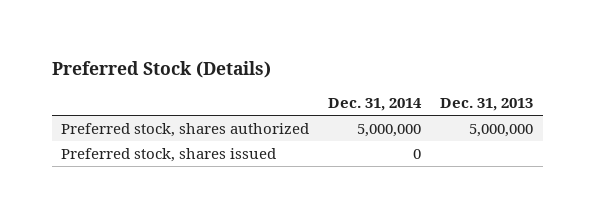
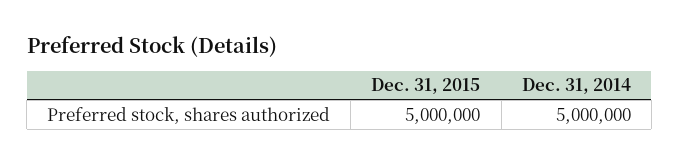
[440,98,534,112] Dec. 31, 2013 -> none
none -> [371,78,481,95] Dec. 31, 2015
[61,147,277,162] Preferred stock, shares issued -> none

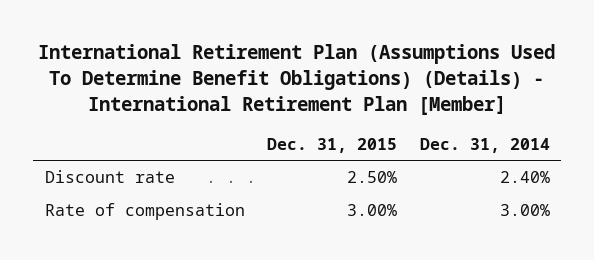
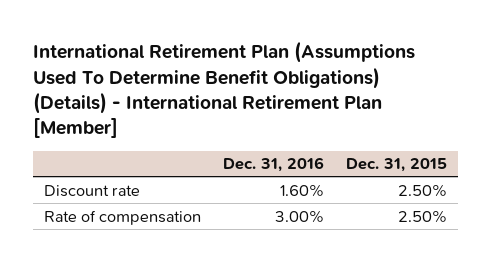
[419,138,550,154] Dec. 31, 2014 -> none
none -> [223,157,325,173] Dec. 31, 2016
[347,204,398,217] 3.00% -> [398,209,448,223] 2.50%

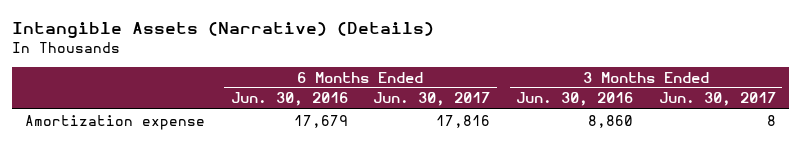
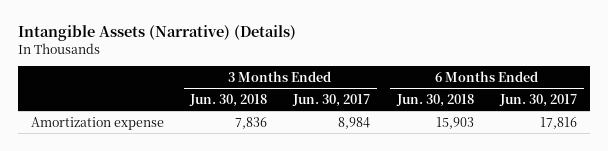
[230,92,348,107] Jun. 30, 2016 -> none
[516,92,634,107] Jun. 30, 2016 -> none
none -> [189,94,268,108] Jun. 30, 2018
none -> [395,94,474,108] Jun. 30, 2018
[766,114,776,126] 8 -> [338,116,371,129] 8,984

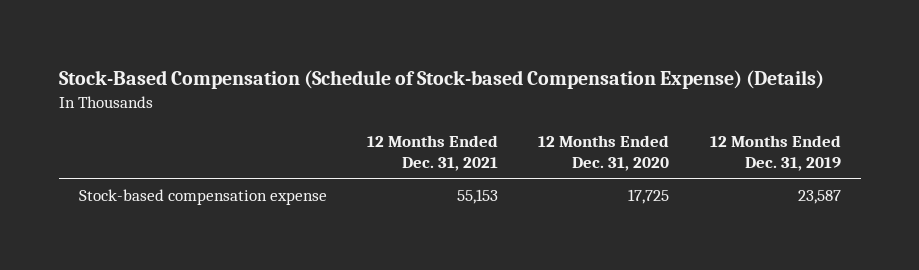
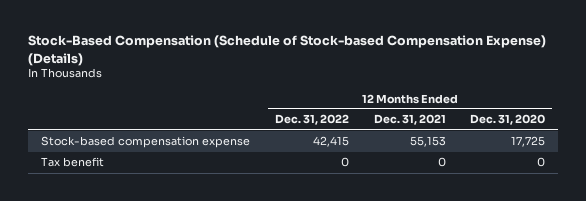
[709,134,841,172] 12 Months Ended Dec. 31, 2019 -> none
none -> [274,114,349,126] Dec. 31, 2022
none -> [40,157,104,168] Tax benefit

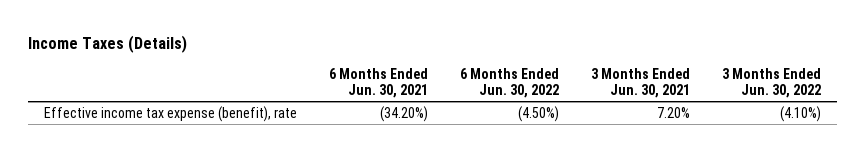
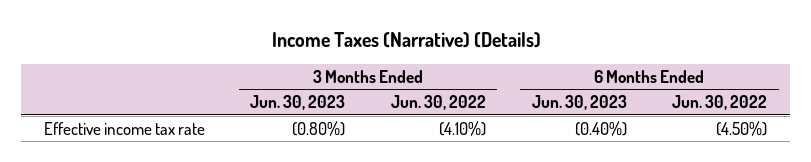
[27,35,187,54] Income Taxes (Details) -> [271,32,541,49] Income Taxes (Narrative) (Details)
[328,67,428,98] 6 Months Ended Jun. 30, 2021 -> none
[591,67,691,98] 3 Months Ended Jun. 30, 2021 -> none
none -> [250,95,346,111] Jun. 30, 2023
none -> [531,95,627,111] Jun. 30, 2023
[43,105,297,122] Effective income tax expense (benefit), rate -> [43,121,205,135] Effective income tax rate

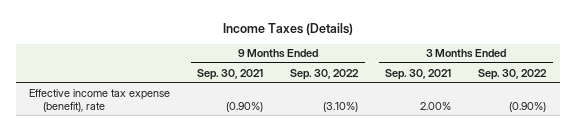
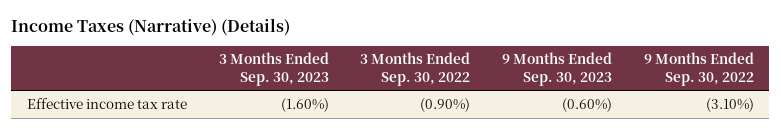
[222,22,353,35] Income Taxes (Details) -> [11,18,291,37] Income Taxes (Narrative) (Details)
[197,68,264,80] Sep. 30, 2021 -> none
[385,68,452,80] Sep. 30, 2021 -> none
none -> [218,52,329,86] 3 Months Ended Sep. 30, 2023
none -> [501,52,612,86] 9 Months Ended Sep. 30, 2023
[29,88,171,112] Effective income tax expense (benefit), rate -> [26,98,187,110] Effective income tax rate

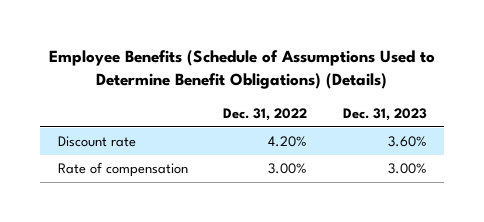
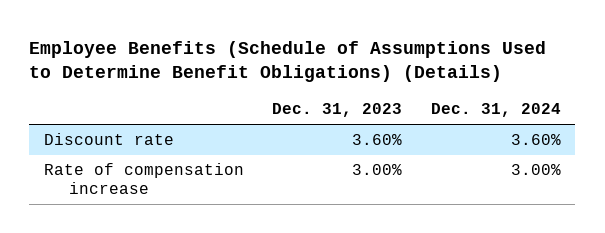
[223,108,308,122] Dec. 31, 2022 -> none
none -> [431,103,562,118] Dec. 31, 2024
[57,162,188,178] Rate of compensation -> [43,163,244,195] Rate of compensation increase

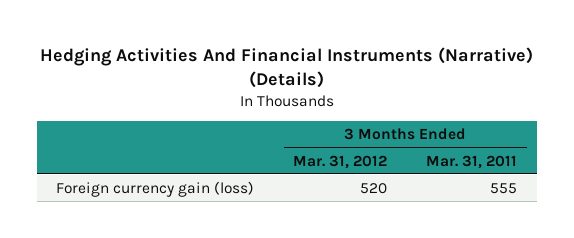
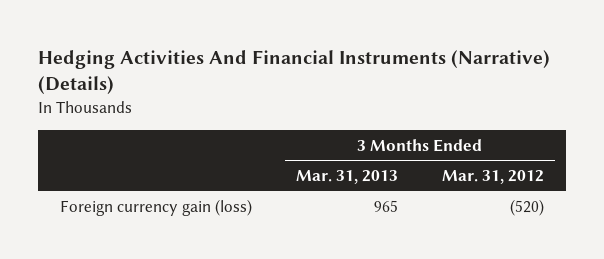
[426,154,518,169] Mar. 31, 2011 -> none
none -> [295,169,398,184] Mar. 31, 2013
[360,183,388,195] 520 -> [509,198,544,216] (520)

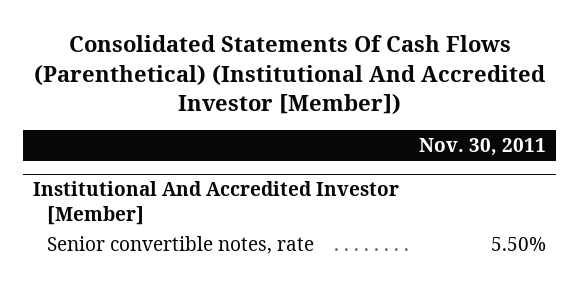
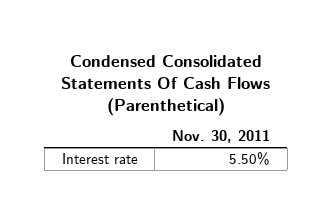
[33,35,545,116] Consolidated Statements Of Cash Flows (Parenthetical) (Institutional And Accredited Investor [Member]) -> [60,54,270,117] Condensed Consolidated Statements Of Cash Flows (Parenthetical)
[32,181,399,225] Institutional And Accredited Investor [Member] -> none
[47,236,315,255] Senior convertible notes, rate -> [61,152,138,164] Interest rate

